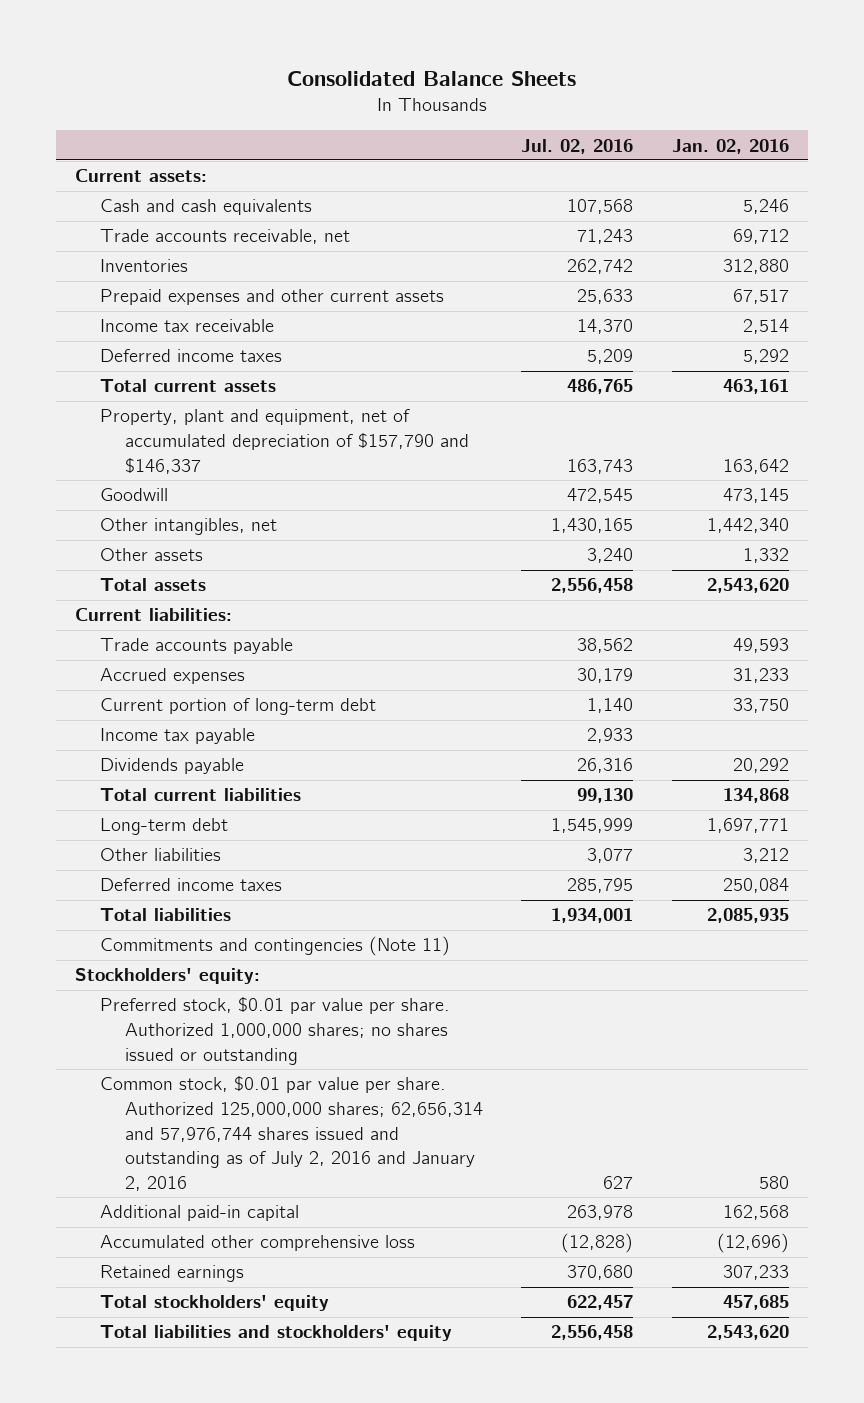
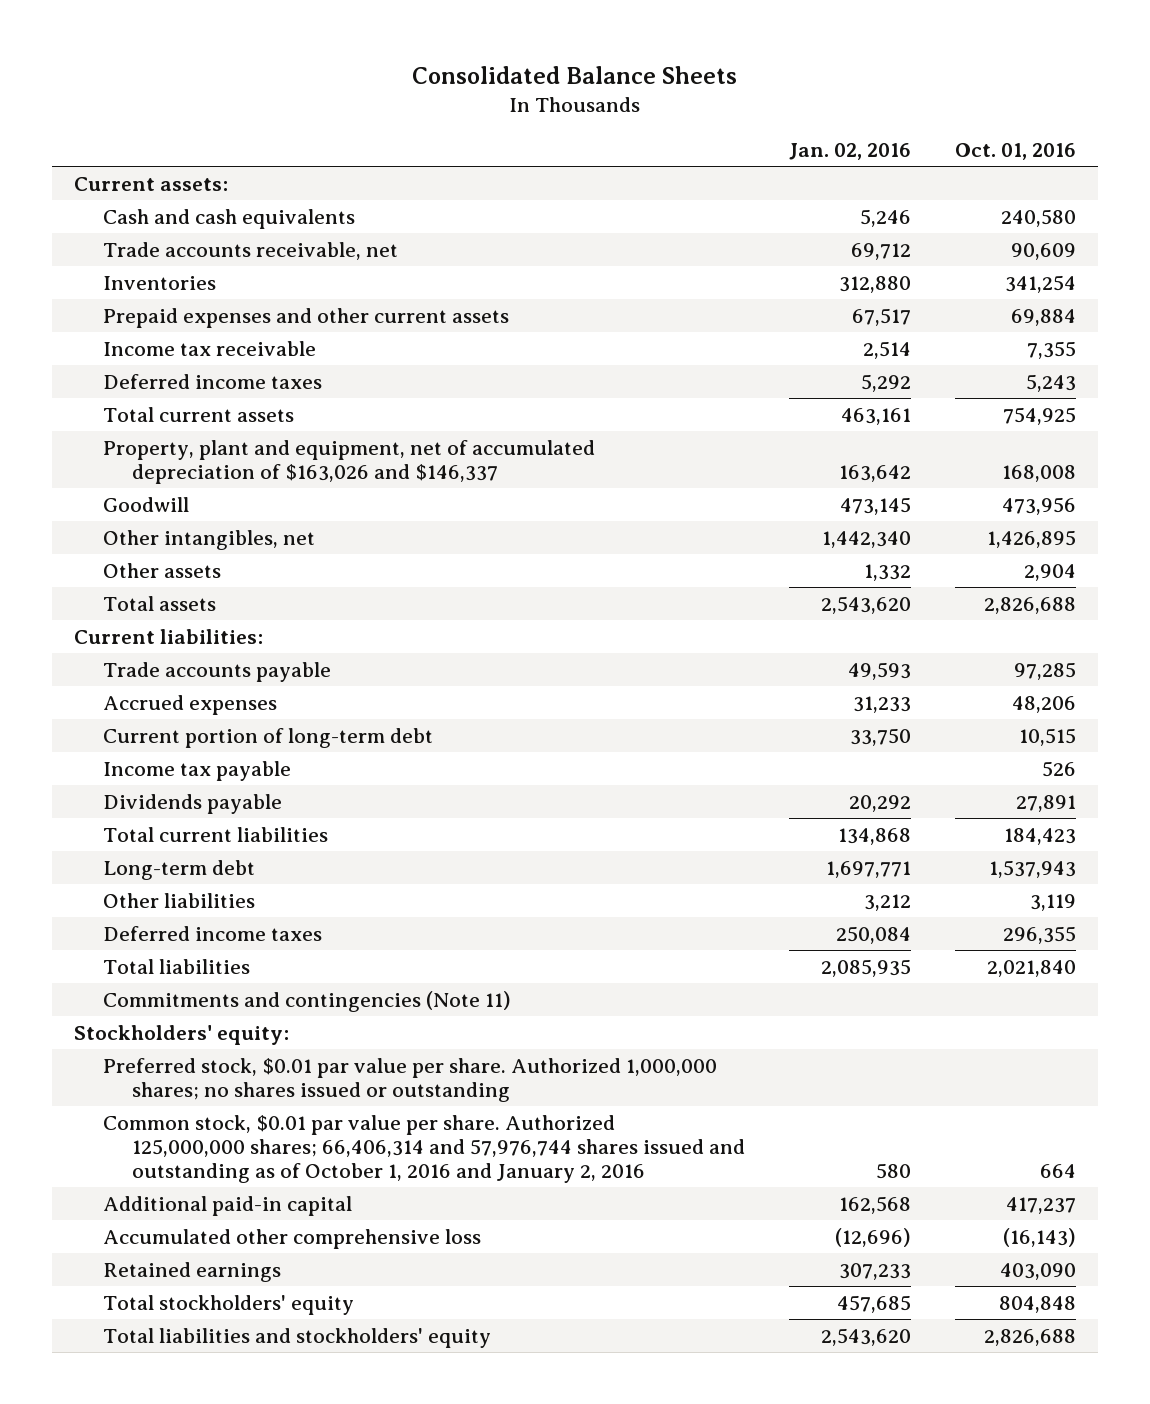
[521,138,634,154] Jul. 02, 2016 -> none
none -> [955,142,1077,160] Oct. 01, 2016
[100,409,469,474] Property, plant and equipment, net of accumulated depreciation of $157,790 and $146,337 -> [102,439,595,484] Property, plant and equipment, net of accumulated depreciation of $163,026 and $146,337
[100,1076,483,1191] Common stock, $0.01 par value per share. Authorized 125,000,000 shares; 62,656,314 and 57,976,744 shares issued and outstanding as of July 2, 2016 and January 2, 2016 -> [102,1114,745,1183] Common stock, $0.01 par value per share. Authorized 125,000,000 shares; 66,406,314 and 57,976,744 shares issued and outstanding as of October 1, 2016 and January 2, 2016

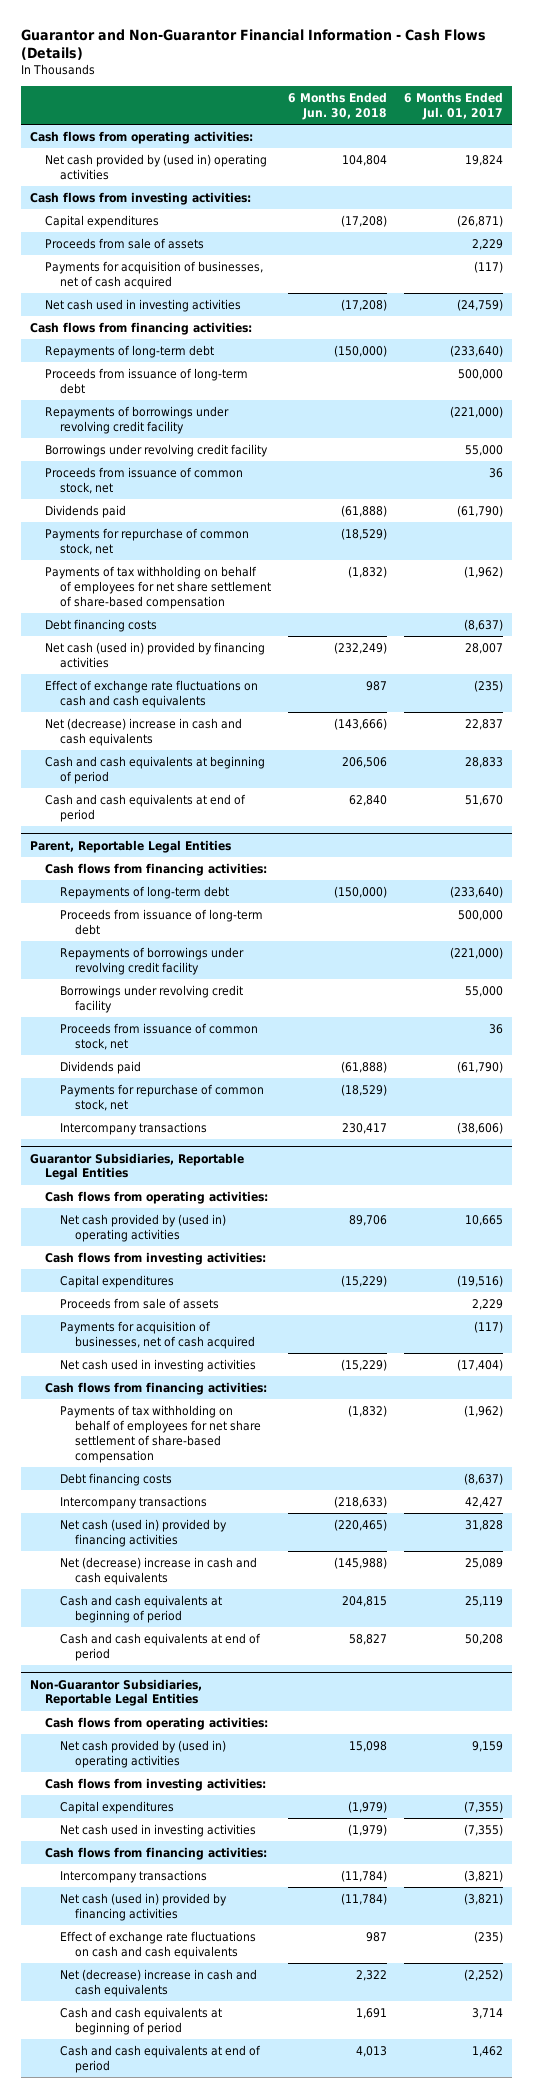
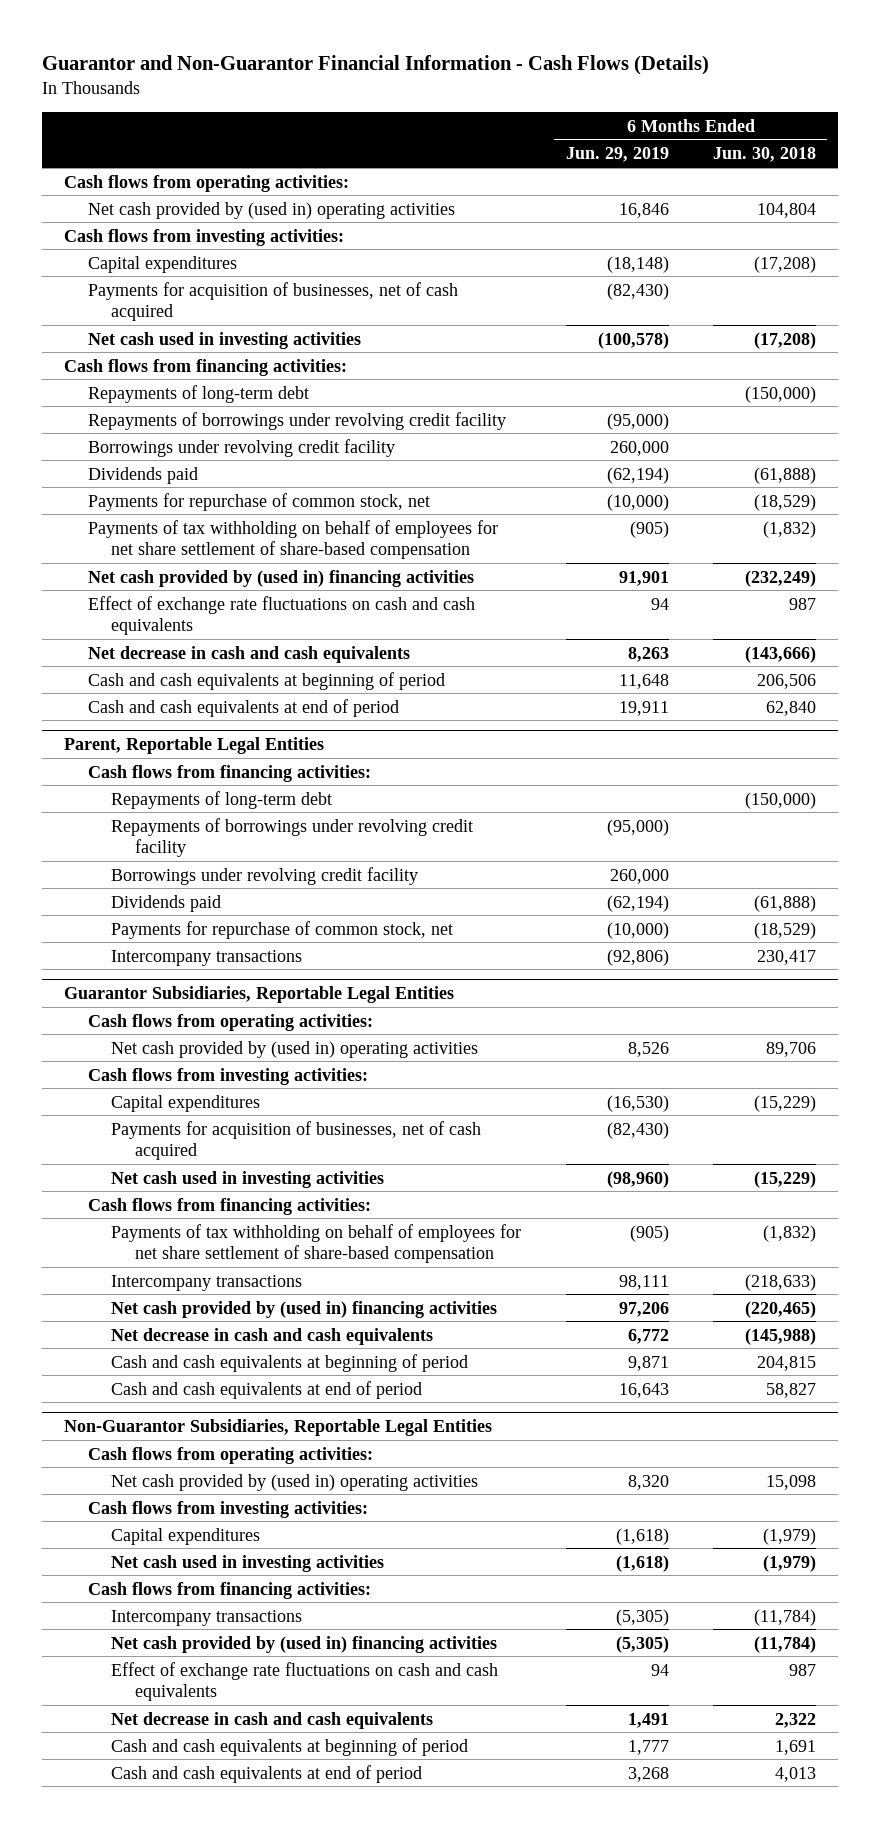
[404,92,504,121] 6 Months Ended Jul. 01, 2017 -> none
none -> [565,147,669,163] Jun. 29, 2019
[44,238,204,250] Proceeds from sale of assets -> none
[44,368,248,395] Proceeds from issuance of long-term debt -> none
[44,467,243,495] Proceeds from issuance of common stock, net -> none
[44,619,157,633] Debt financing costs -> none
[44,642,265,669] Net cash (used in) provided by financing activities -> [87,569,474,587] Net cash provided by (used in) financing activities
[44,718,242,747] Net (decrease) increase in cash and cash equivalents -> [87,645,410,663] Net decrease in cash and cash equivalents
[59,909,263,936] Proceeds from issuance of long-term debt -> none
[59,1023,258,1051] Proceeds from issuance of common stock, net -> none
[59,1298,219,1310] Proceeds from sale of assets -> none
[59,1473,172,1487] Debt financing costs -> none
[59,1519,227,1548] Net cash (used in) provided by financing activities -> [111,1300,498,1318] Net cash provided by (used in) financing activities
[59,1557,257,1586] Net (decrease) increase in cash and cash equivalents -> [111,1327,434,1345] Net decrease in cash and cash equivalents
[59,1893,227,1922] Net cash (used in) provided by financing activities -> [111,1635,498,1653] Net cash provided by (used in) financing activities
[59,1969,257,1998] Net (decrease) increase in cash and cash equivalents -> [111,1711,434,1729] Net decrease in cash and cash equivalents

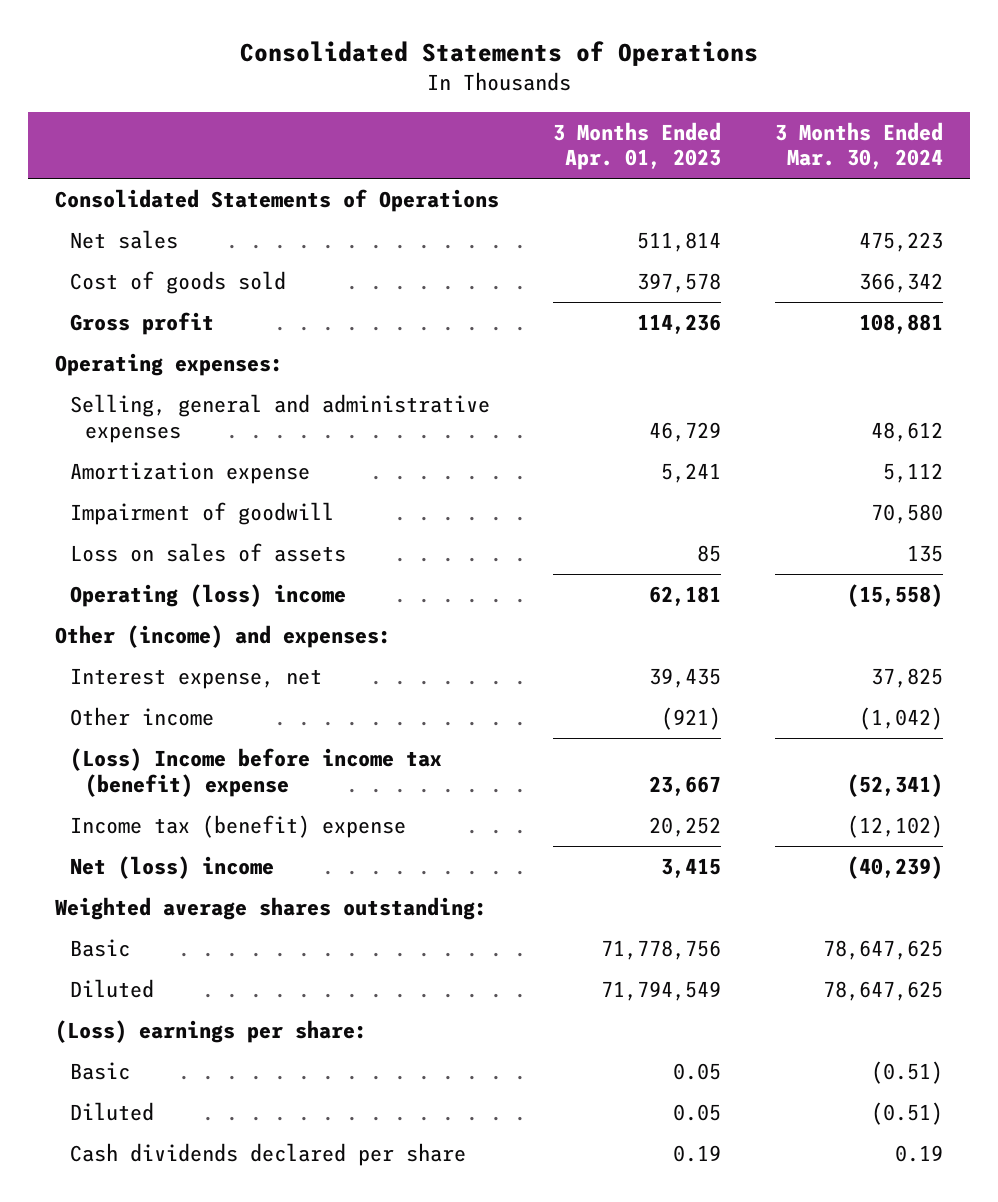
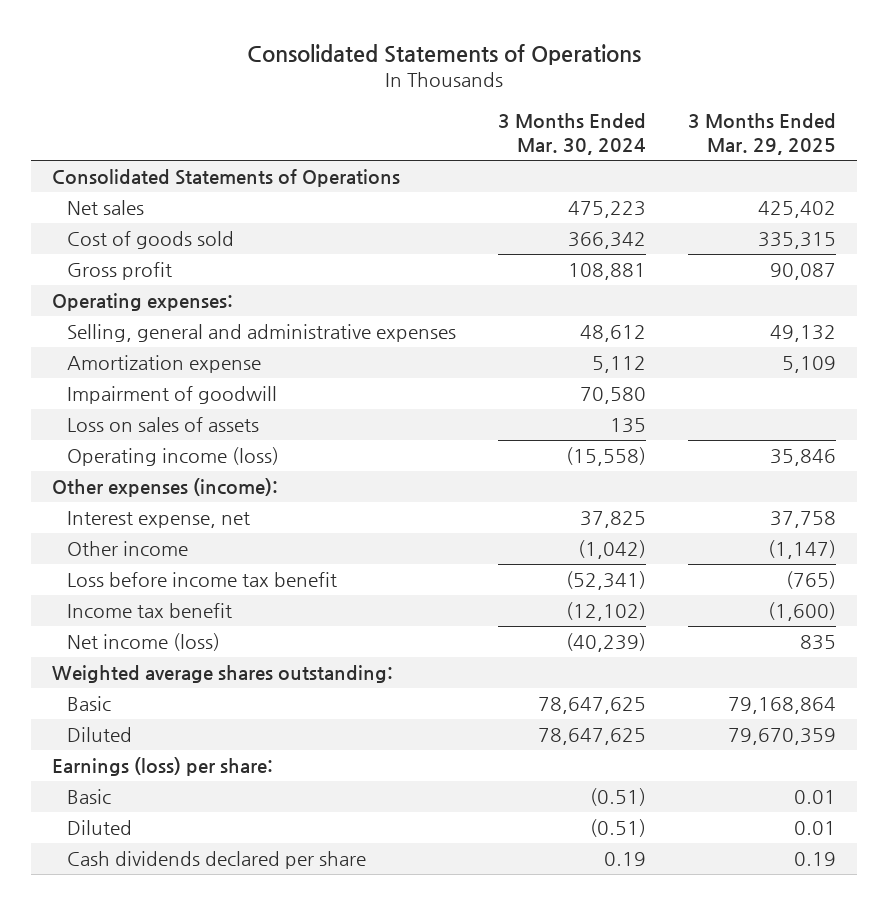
[553,121,722,171] 3 Months Ended Apr. 01, 2023 -> none
none -> [687,112,836,156] 3 Months Ended Mar. 29, 2025
[70,583,347,607] Operating (loss) income -> [67,447,280,467] Operating income (loss)
[55,624,392,648] Other (income) and expenses: -> [52,478,279,498] Other expenses (income):
[70,747,443,797] (Loss) Income before income tax (benefit) expense -> [67,572,338,588] Loss before income tax benefit
[70,814,407,838] Income tax (benefit) expense -> [67,603,233,619] Income tax benefit
[70,855,275,879] Net (loss) income -> [67,633,221,652] Net income (loss)
[55,1019,368,1043] (Loss) earnings per share: -> [52,757,274,777] Earnings (loss) per share:

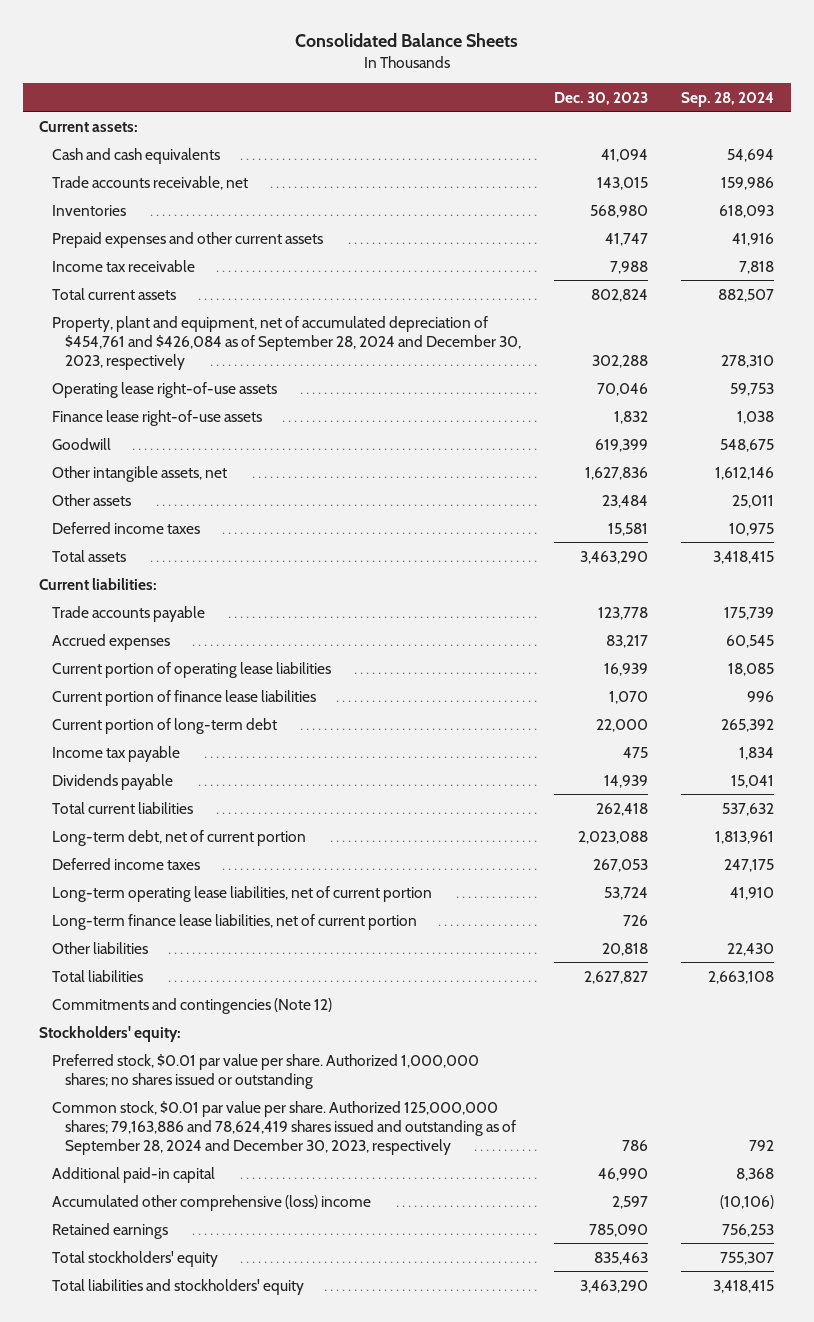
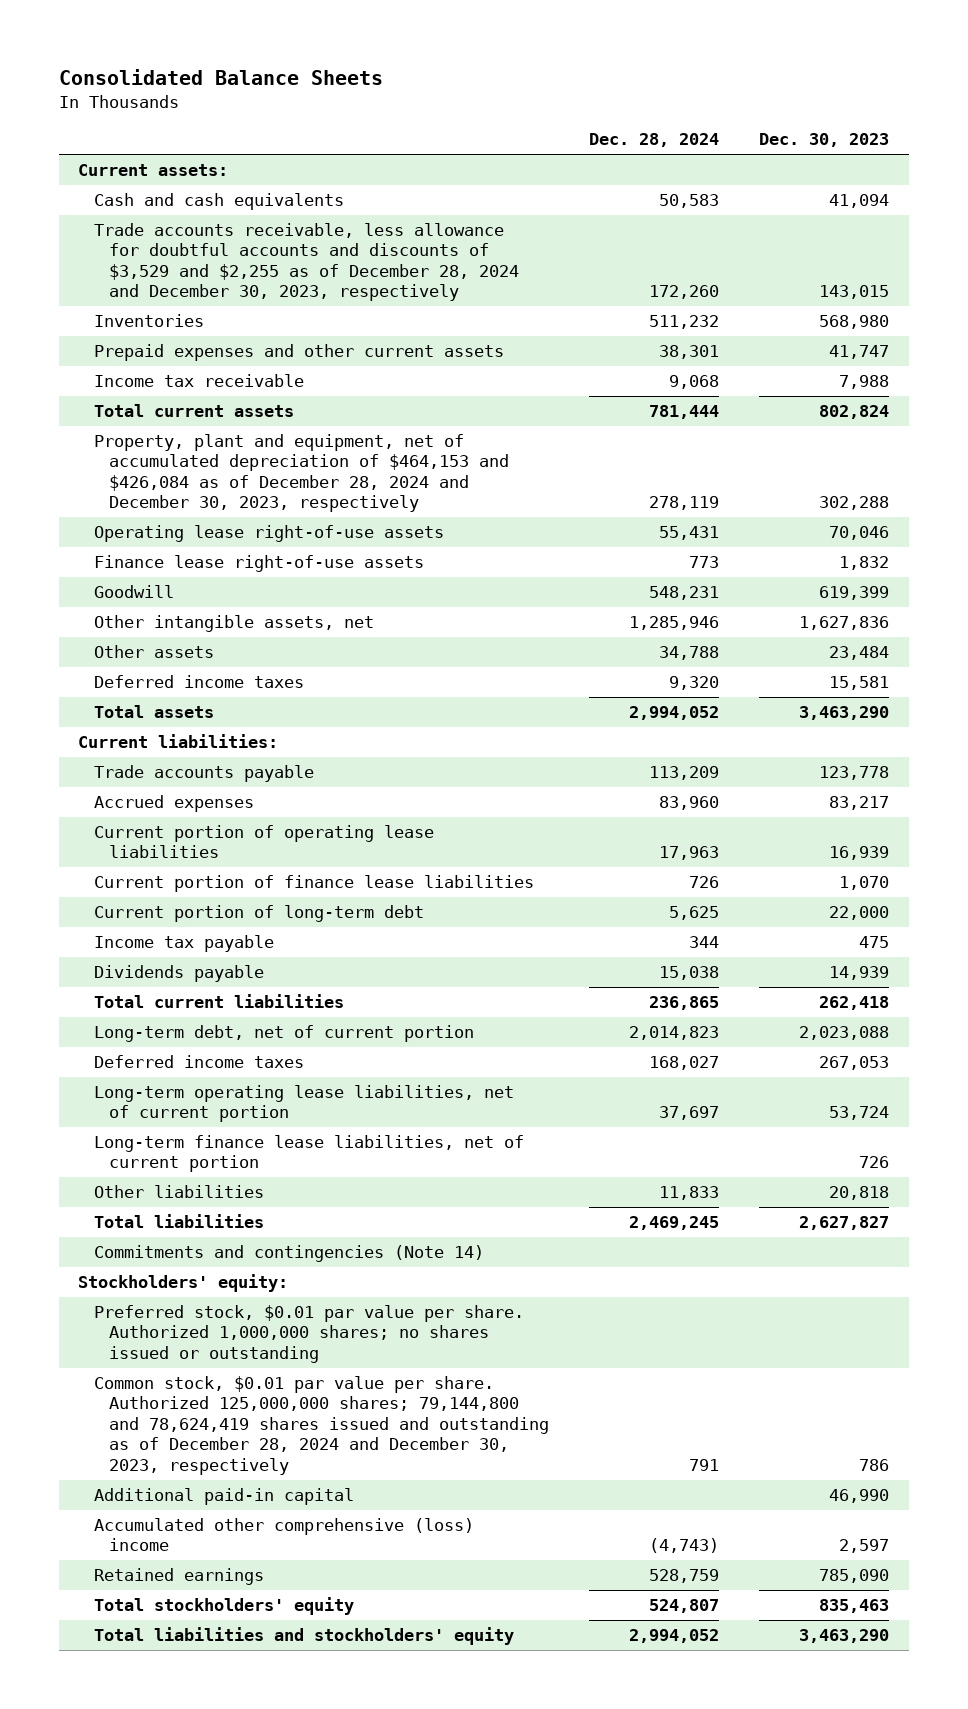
[681,91,775,107] Sep. 28, 2024 -> none
none -> [589,133,720,148] Dec. 28, 2024
[51,175,248,190] Trade accounts receivable, net -> [93,222,520,302] Trade accounts receivable, less allowance for doubtful accounts and discounts of $3,529 and $2,255 as of December 28, 2024 and December 30, 2023, respectively
[51,315,521,370] Property, plant and equipment, net of accumulated depreciation of $454,761 and $426,084 as of September 28, 2024 and December 30, 2023, respectively -> [93,433,510,513] Property, plant and equipment, net of accumulated depreciation of $464,153 and $426,084 as of December 28, 2024 and December 30, 2023, respectively
[51,997,332,1014] Commitments and contingencies (Note 12) -> [93,1244,484,1262] Commitments and contingencies (Note 14)
[51,1100,516,1155] Common stock, $0.01 par value per share. Authorized 125,000,000 shares; 79,163,886 and 78,624,419 shares issued and outstanding as of September 28, 2024 and December 30, 2023, respectively -> [93,1375,550,1475] Common stock, $0.01 par value per share. Authorized 125,000,000 shares; 79,144,800 and 78,624,419 shares issued and outstanding as of December 28, 2024 and December 30, 2023, respectively

